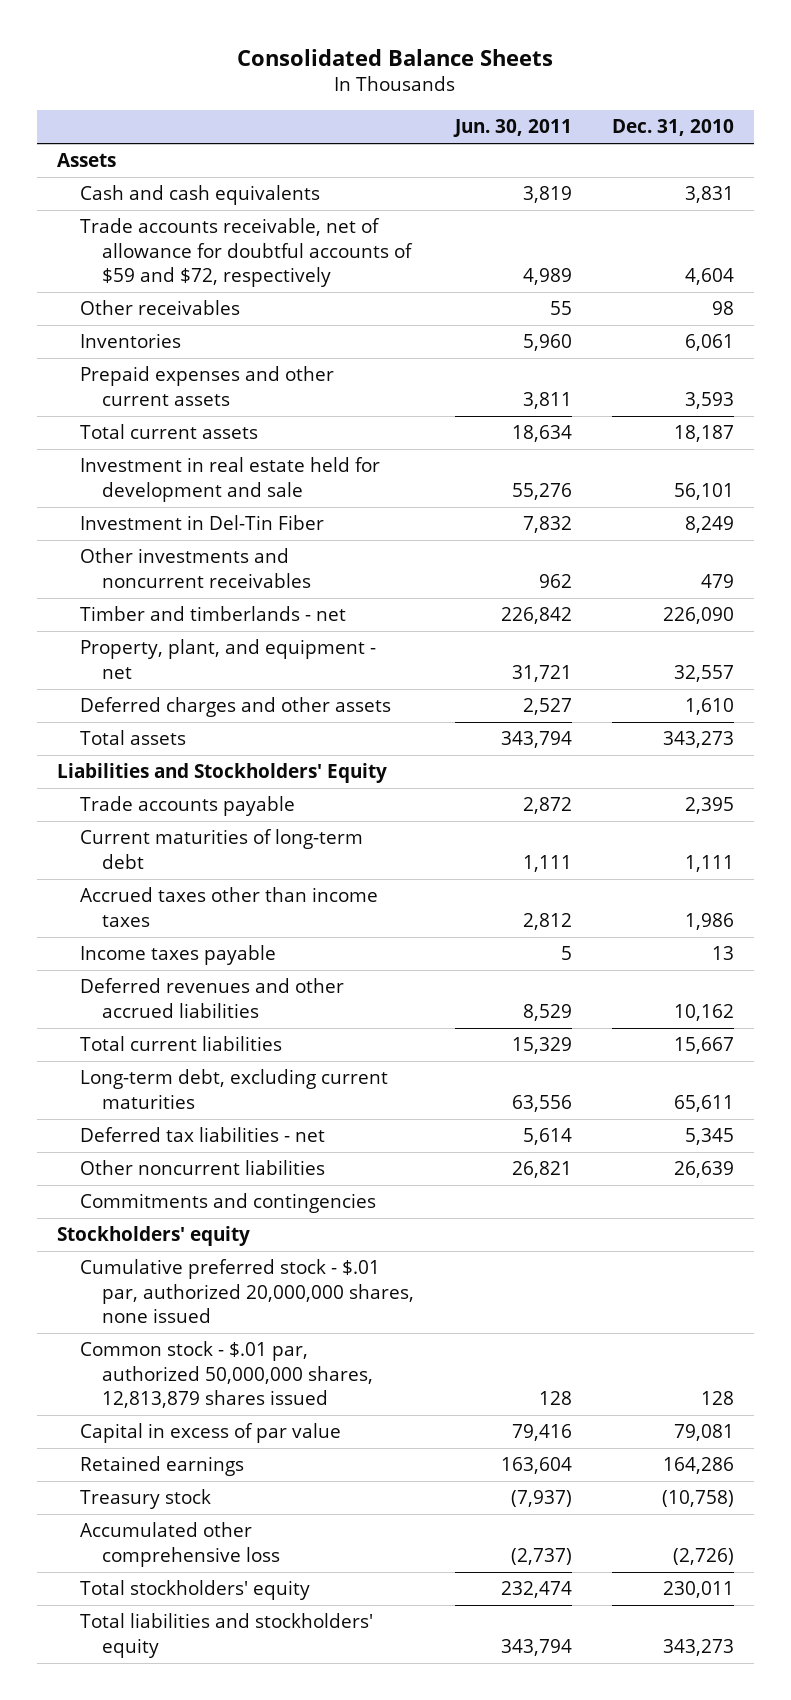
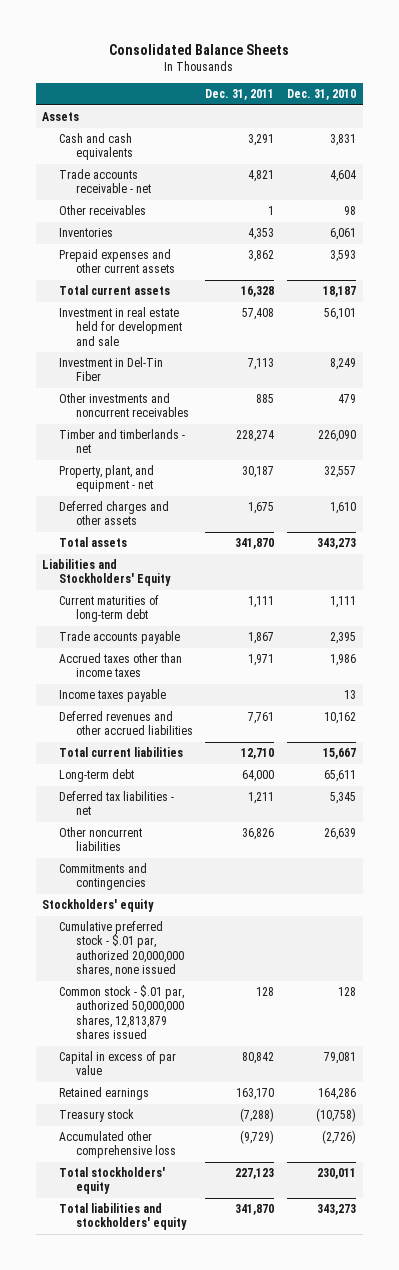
[452,119,572,138] Jun. 30, 2011 -> none
none -> [205,89,275,101] Dec. 31, 2011
[79,218,414,288] Trade accounts receivable, net of allowance for doubtful accounts of $59 and $72, respectively -> [59,169,151,194] Trade accounts receivable - net
[79,796,295,817] Trade accounts payable -> [59,631,181,645] Trade accounts payable
[79,1069,388,1109] Long-term debt, excluding current maturities -> [59,769,135,783] Long-term debt

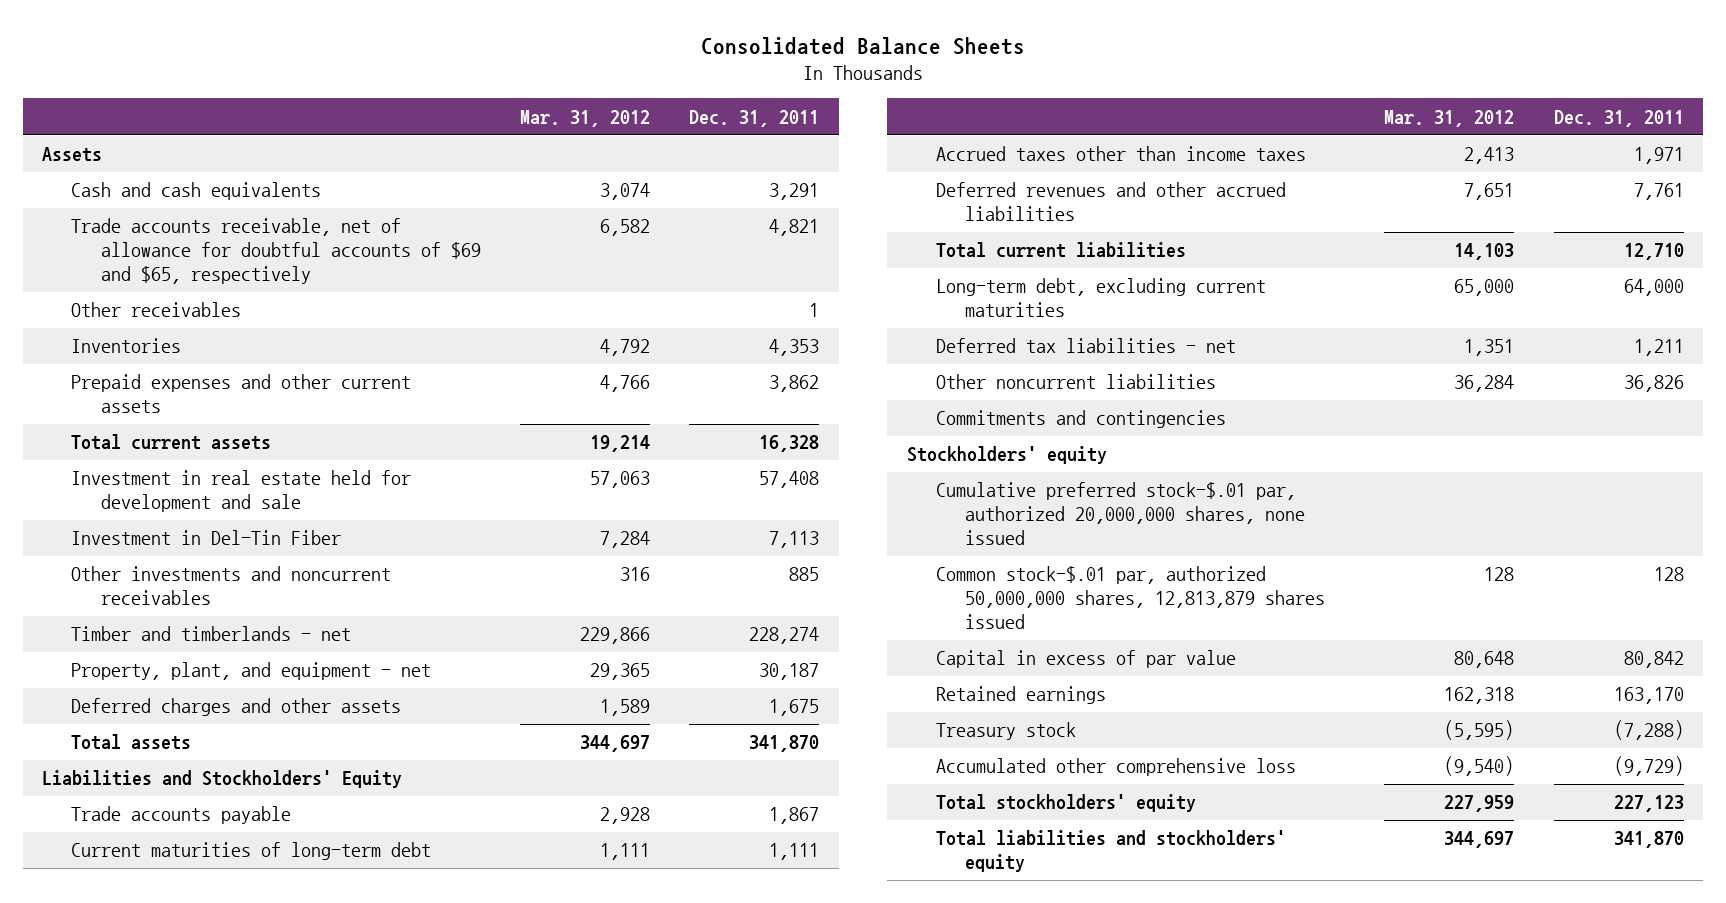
[287,89,357,101] Dec. 31, 2010 -> none
none -> [519,109,650,127] Mar. 31, 2012
[59,169,151,194] Trade accounts receivable - net -> [71,218,481,285] Trade accounts receivable, net of allowance for doubtful accounts of $69 and $65, respectively
[59,595,160,623] Current maturities of long-term debt -> [71,842,432,861] Current maturities of long-term debt
[59,689,167,703] Income taxes payable -> none
[59,769,135,783] Long-term debt -> [935,278,1266,318] Long-term debt, excluding current maturities
[59,921,184,978] Cumulative preferred stock - $.01 par, authorized 20,000,000 shares, none issued -> [935,482,1306,546] Cumulative preferred stock-$.01 par, authorized 20,000,000 shares, none issued
[59,985,185,1040] Common stock - $.01 par, authorized 50,000,000 shares, 12,813,879 shares issued -> [935,566,1326,630] Common stock-$.01 par, authorized 50,000,000 shares, 12,813,879 shares issued

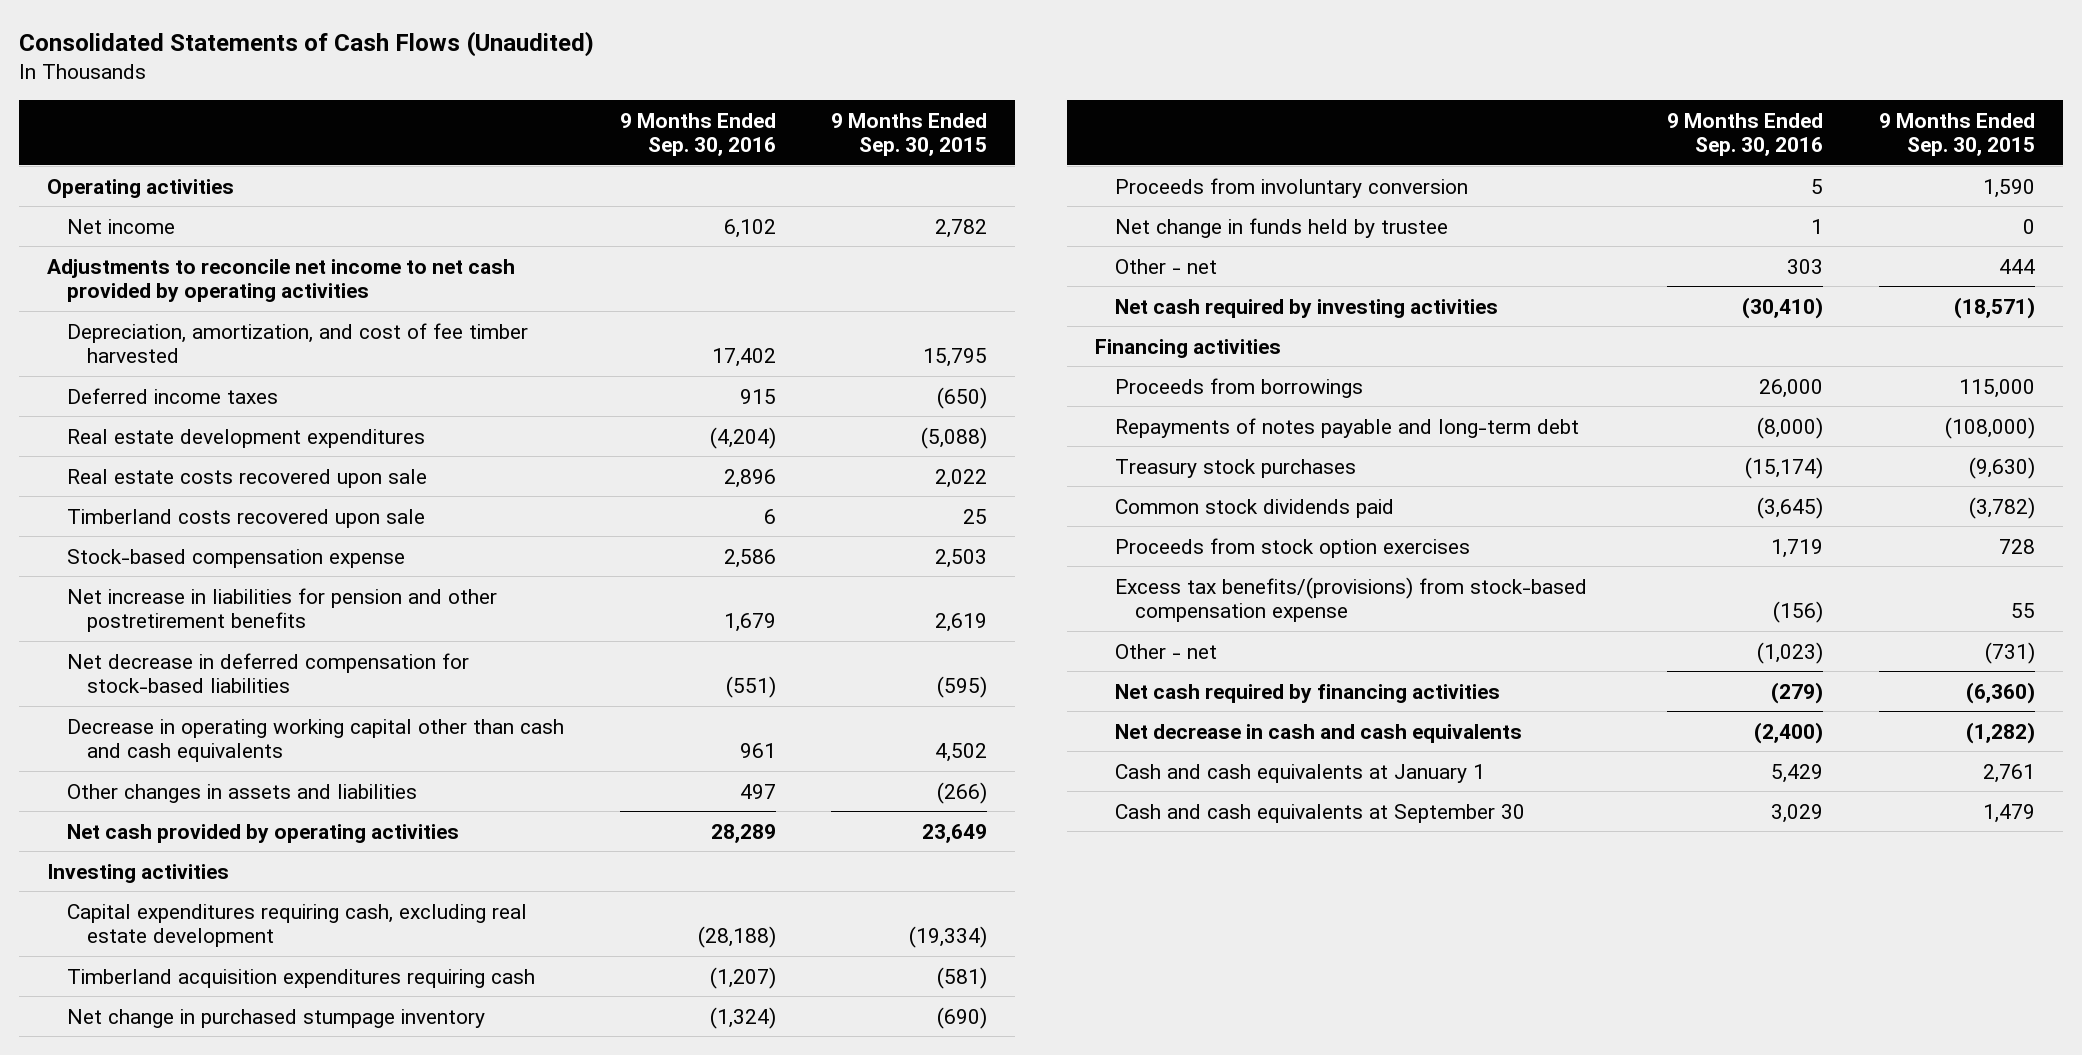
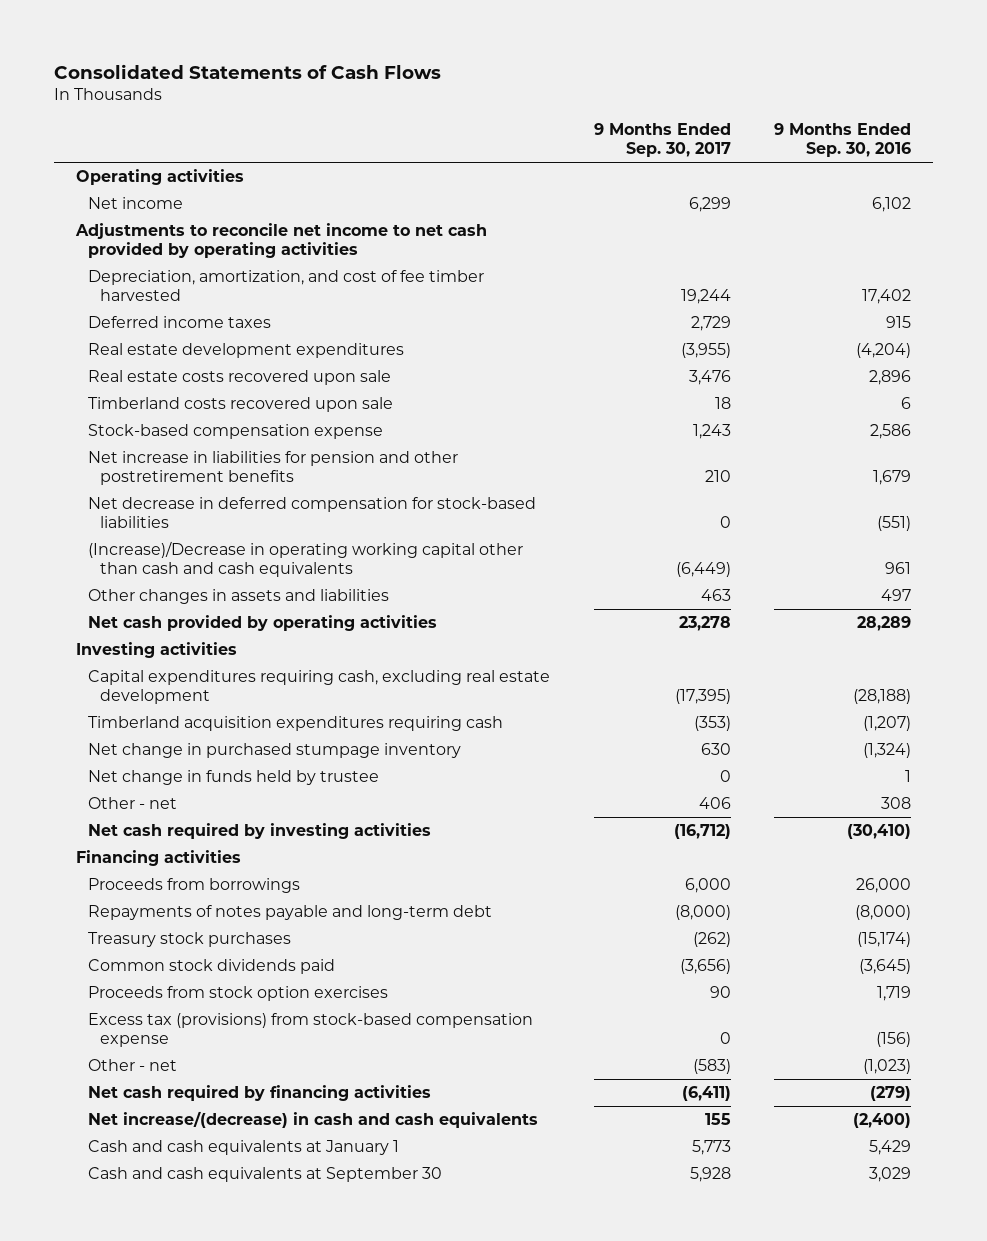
[19,31,595,58] Consolidated Statements of Cash Flows (Unaudited) -> [53,63,441,79] Consolidated Statements of Cash Flows
[831,112,988,156] 9 Months Ended Sep. 30, 2015 -> none
none -> [593,123,731,158] 9 Months Ended Sep. 30, 2017
[67,718,565,762] Decrease in operating working capital other than cash and cash equivalents -> [88,541,524,577] (Increase)/Decrease in operating working capital other than cash and cash equivalents
[1114,177,1468,198] Proceeds from involuntary conversion -> none
[1787,258,1824,274] 303 -> [881,797,912,810] 308
[1114,576,1587,622] Excess tax benefits/(provisions) from stock-based compensation expense -> [88,1013,534,1047] Excess tax (provisions) from stock-based compensation expense
[1114,723,1522,743] Net decrease in cash and cash equivalents -> [88,1111,539,1129] Net increase/(decrease) in cash and cash equivalents

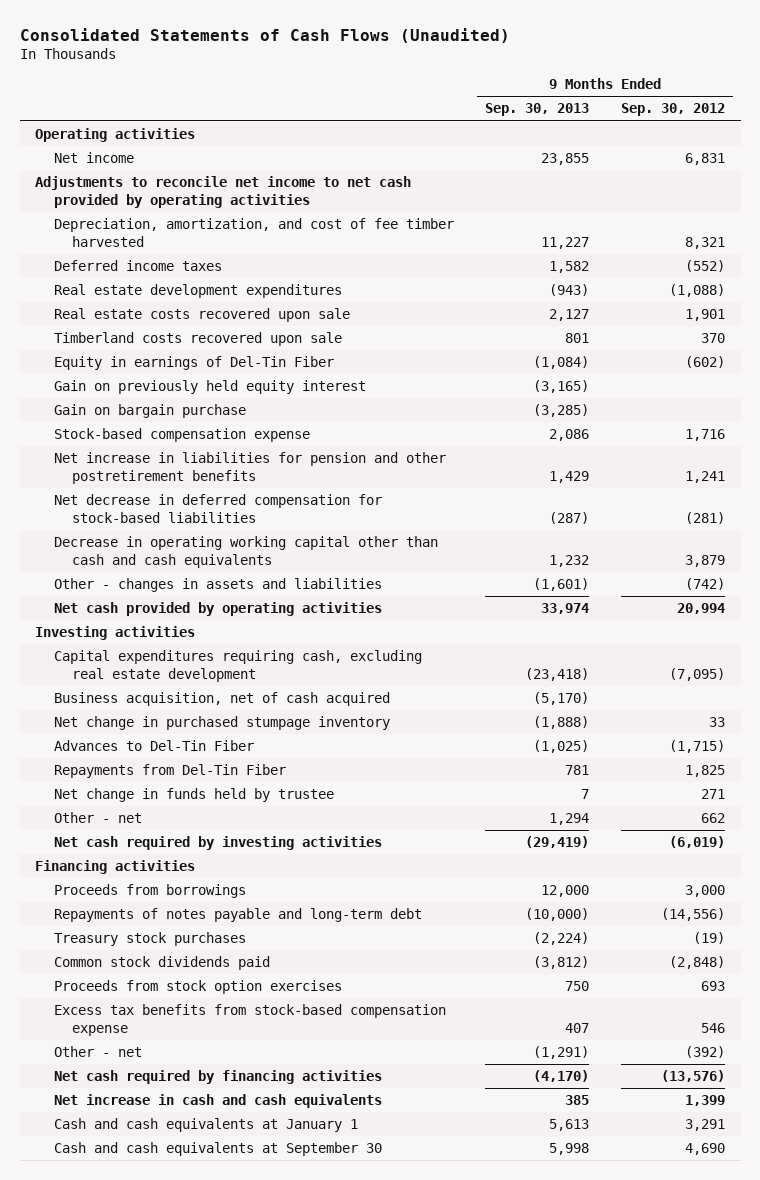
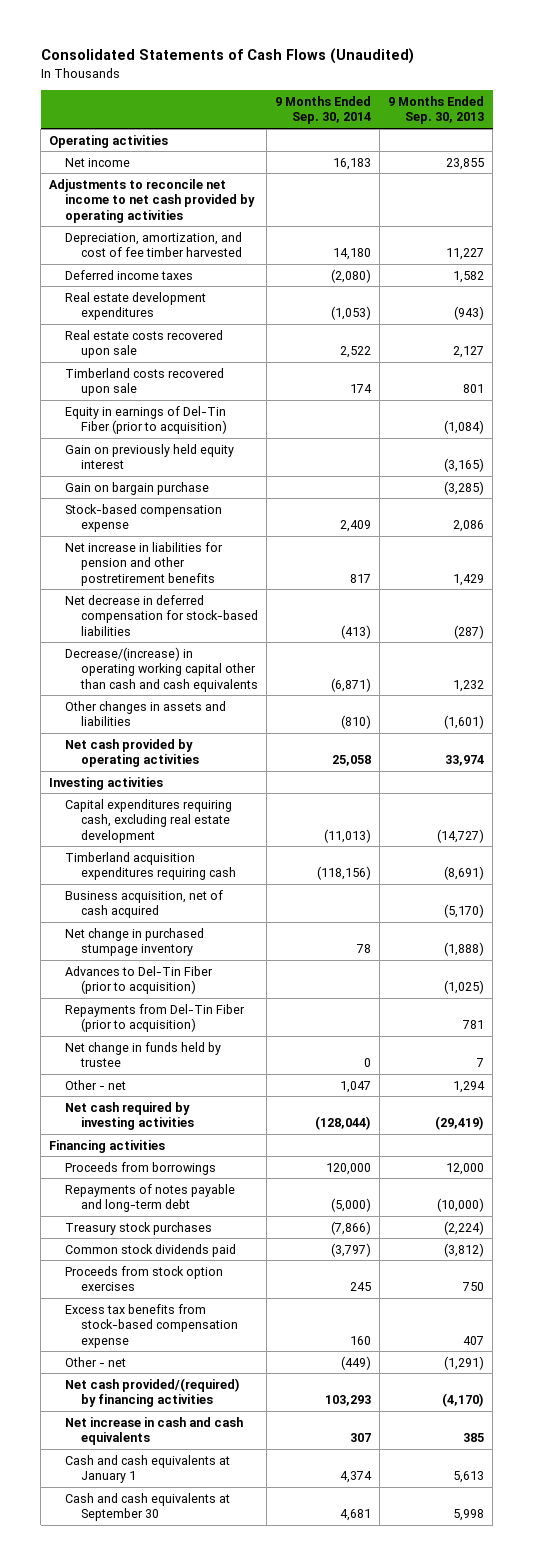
[621,103,726,117] Sep. 30, 2012 -> none
none -> [274,95,371,125] 9 Months Ended Sep. 30, 2014
[53,356,334,371] Equity in earnings of Del-Tin Fiber -> [64,405,227,435] Equity in earnings of Del-Tin Fiber (prior to acquisition)
[53,536,438,568] Decrease in operating working capital other than cash and cash equivalents -> [64,646,258,692] Decrease/(increase) in operating working capital other than cash and cash equivalents
[53,578,382,593] Other - changes in assets and liabilities -> [64,700,226,727] Other changes in assets and liabilities
[525,667,590,681] (23,418) -> [436,828,484,843] (14,727)
none -> [64,851,236,881] Timberland acquisition expenditures requiring cash
[53,740,254,752] Advances to Del-Tin Fiber -> [64,965,213,995] Advances to Del-Tin Fiber (prior to acquisition)
[53,764,286,779] Repayments from Del-Tin Fiber -> [64,1003,245,1033] Repayments from Del-Tin Fiber (prior to acquisition)
[53,1070,382,1085] Net cash required by financing activities -> [64,1377,240,1408] Net cash provided/(required) by financing activities

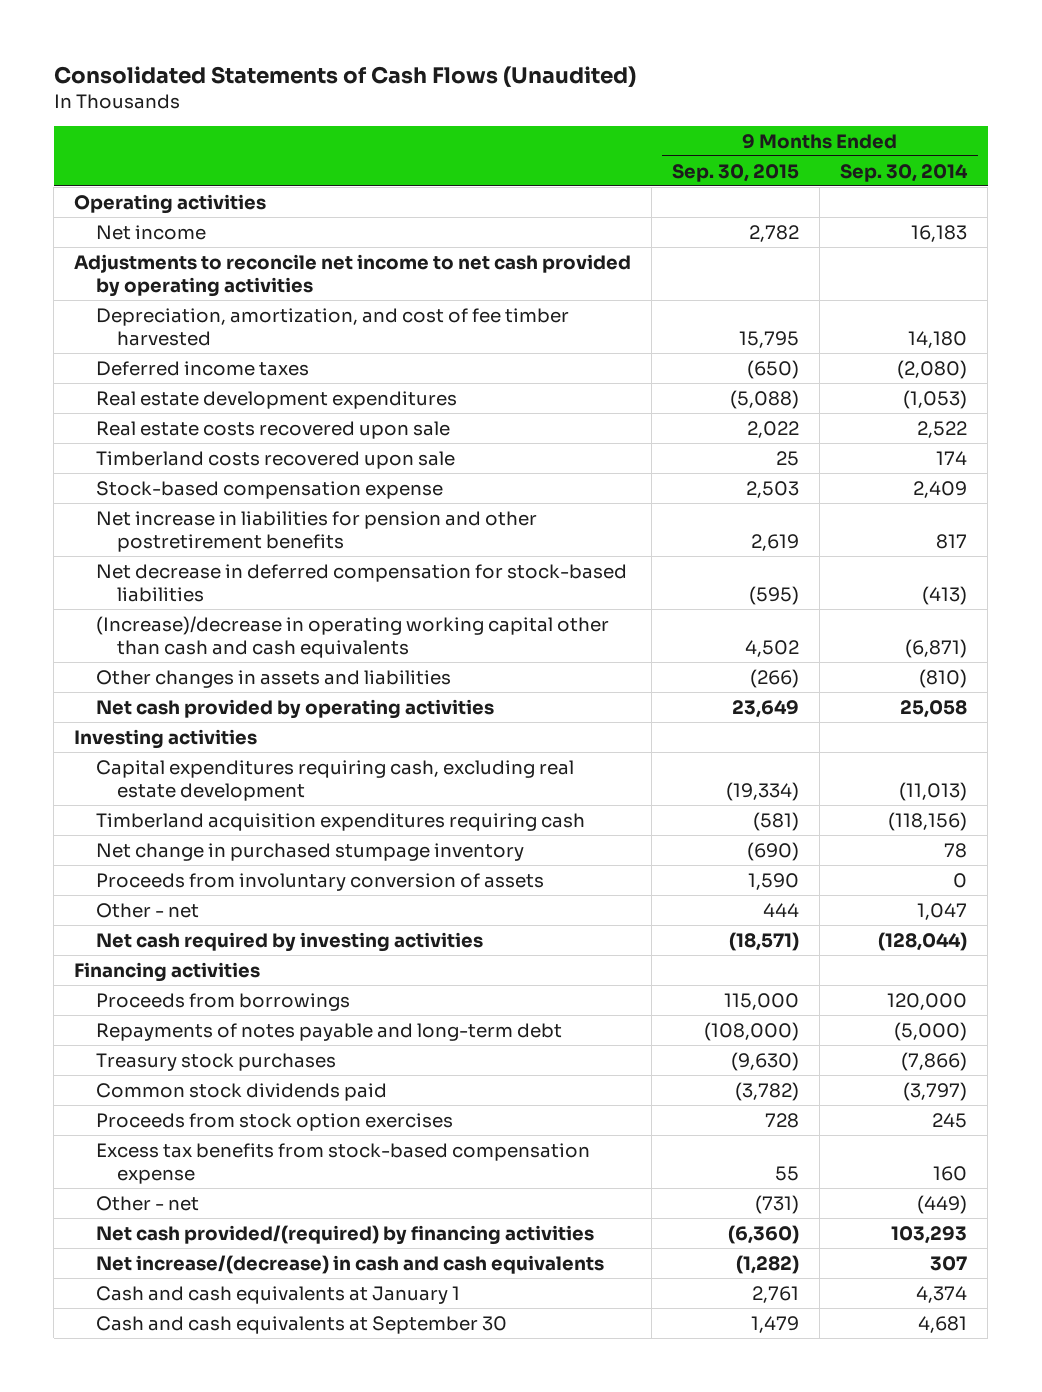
[387,95,484,125] 9 Months Ended Sep. 30, 2013 -> none
none -> [672,163,800,182] Sep. 30, 2015
[64,405,227,435] Equity in earnings of Del-Tin Fiber (prior to acquisition) -> none
[64,443,234,470] Gain on previously held equity interest -> none
[64,481,209,495] Gain on bargain purchase -> none
[64,646,258,692] Decrease/(increase) in operating working capital other than cash and cash equivalents -> [95,615,609,658] (Increase)/decrease in operating working capital other than cash and cash equivalents
[64,889,223,919] Business acquisition, net of cash acquired -> none
[64,965,213,995] Advances to Del-Tin Fiber (prior to acquisition) -> none
[64,1003,245,1033] Repayments from Del-Tin Fiber (prior to acquisition) -> none
[64,1041,221,1068] Net change in funds held by trustee -> none
none -> [95,872,544,891] Proceeds from involuntary conversion of assets
[64,1416,243,1446] Net increase in cash and cash equivalents -> [95,1254,604,1274] Net increase/(decrease) in cash and cash equivalents

